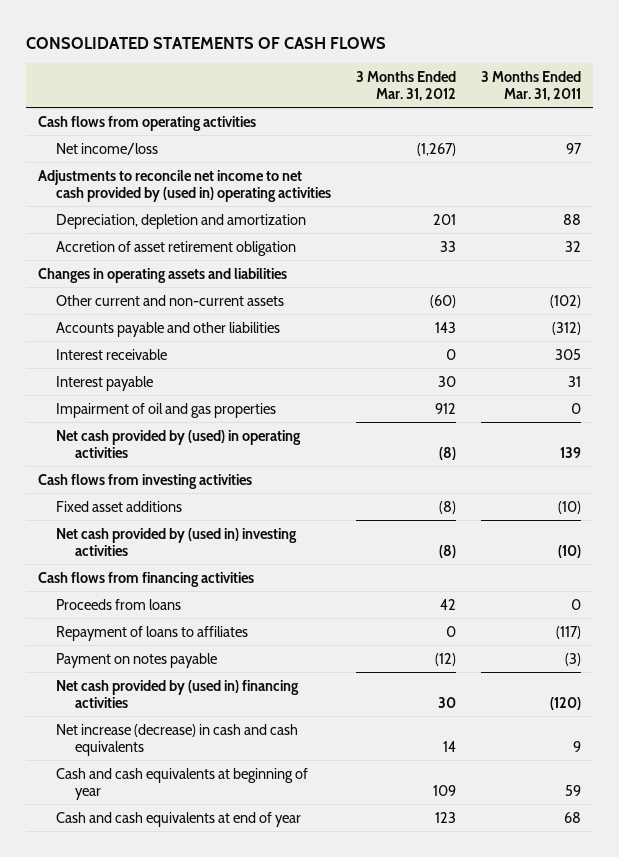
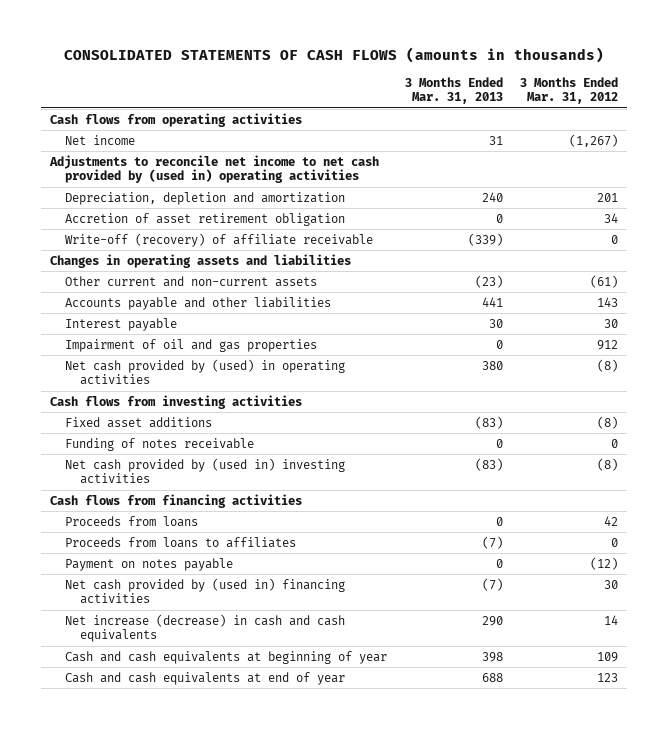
[25,36,386,49] CONSOLIDATED STATEMENTS OF CASH FLOWS -> [63,46,604,63] CONSOLIDATED STATEMENTS OF CASH FLOWS (amounts in thousands)
[480,70,581,101] 3 Months Ended Mar. 31, 2011 -> none
none -> [404,76,503,105] 3 Months Ended Mar. 31, 2013
[56,142,159,155] Net income/loss -> [65,134,136,145] Net income
[440,240,457,252] 33 -> [603,212,618,223] 34
none -> [65,232,374,247] Write-off (recovery) of affiliate receivable
[430,294,457,308] (60) -> [589,274,618,288] (61)
[56,348,168,360] Interest receivable -> none
none -> [65,437,255,451] Funding of notes receivable
[56,625,249,641] Repayment of loans to affiliates -> none
none -> [65,536,297,548] Proceeds from loans to affiliates

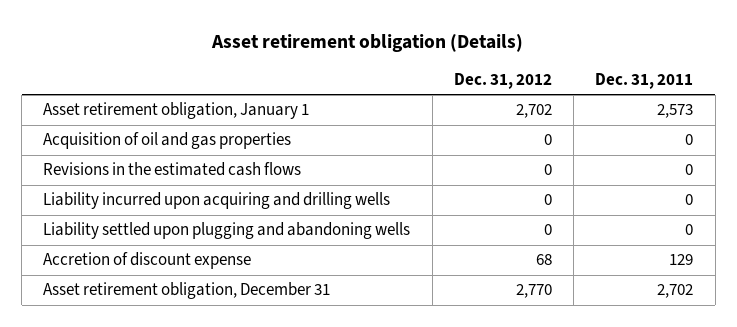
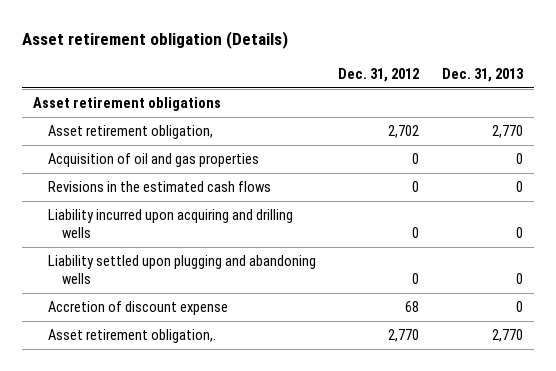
[595,72,694,89] Dec. 31, 2011 -> none
none -> [441,67,524,82] Dec. 31, 2013
none -> [33,97,222,112] Asset retirement obligations
[43,102,310,120] Asset retirement obligation, January 1 -> [47,125,213,140] Asset retirement obligation,
[43,282,331,300] Asset retirement obligation, December 31 -> [47,329,216,344] Asset retirement obligation,.

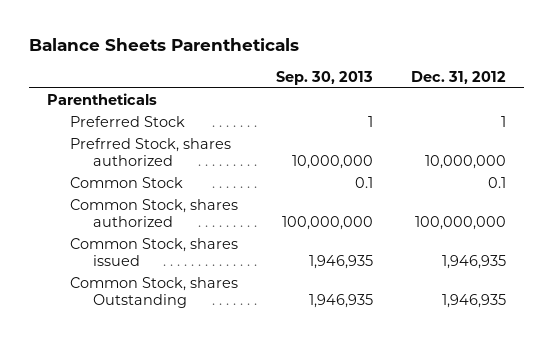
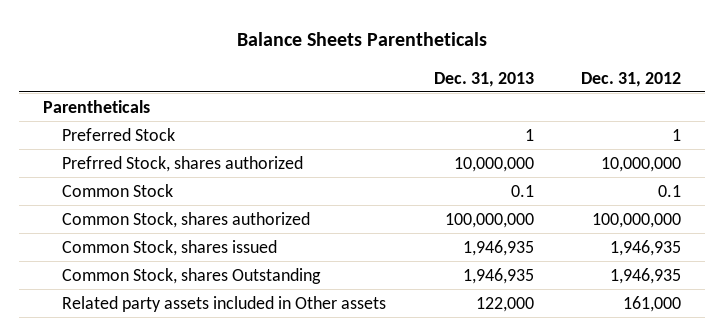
[275,70,373,85] Sep. 30, 2013 -> none
none -> [433,71,534,87] Dec. 31, 2013
none -> [62,295,387,312] Related party assets included in Other assets

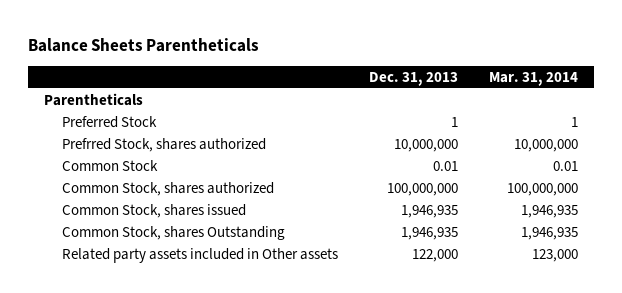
[580,71,681,87] Dec. 31, 2012 -> none
none -> [489,71,579,86] Mar. 31, 2014
[510,184,534,197] 0.1 -> [433,160,459,171] 0.01

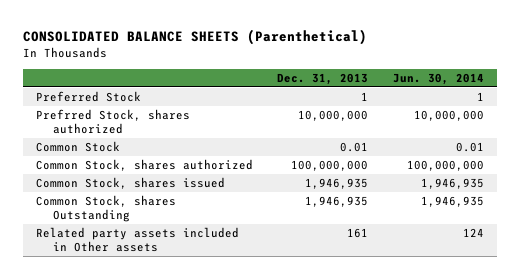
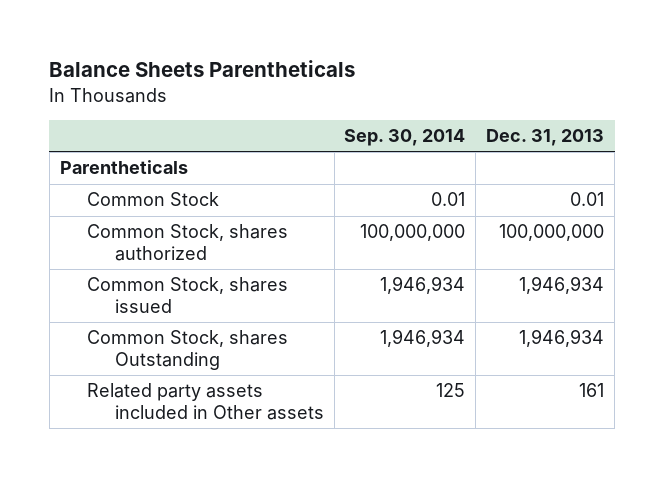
[23,29,368,46] CONSOLIDATED BALANCE SHEETS (Parenthetical) -> [49,60,356,78] Balance Sheets Parentheticals
[393,72,485,85] Jun. 30, 2014 -> none
none -> [344,128,466,146] Sep. 30, 2014
[35,91,141,103] Preferred Stock -> none
[35,109,190,134] Prefrred Stock, shares authorized -> none
none -> [59,160,188,175] Parentheticals
[305,178,369,190] 1,946,935 -> [519,276,605,295] 1,946,934
[305,196,369,208] 1,946,935 -> [519,329,605,348] 1,946,934

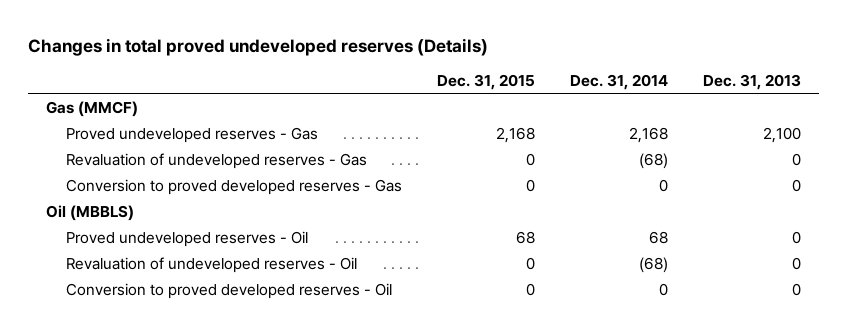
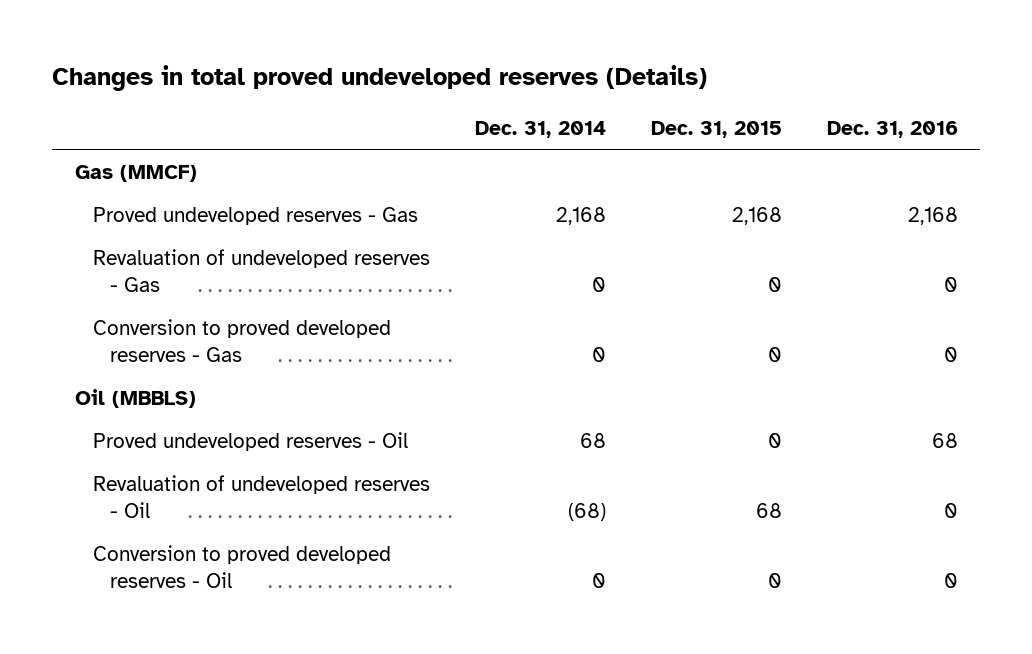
[703,73,802,90] Dec. 31, 2013 -> none
none -> [826,120,958,138] Dec. 31, 2016
[639,152,669,169] (68) -> [591,276,606,292] 0
[515,230,535,244] 68 -> [767,432,782,448] 0
[525,256,535,270] 0 -> [755,502,782,518] 68

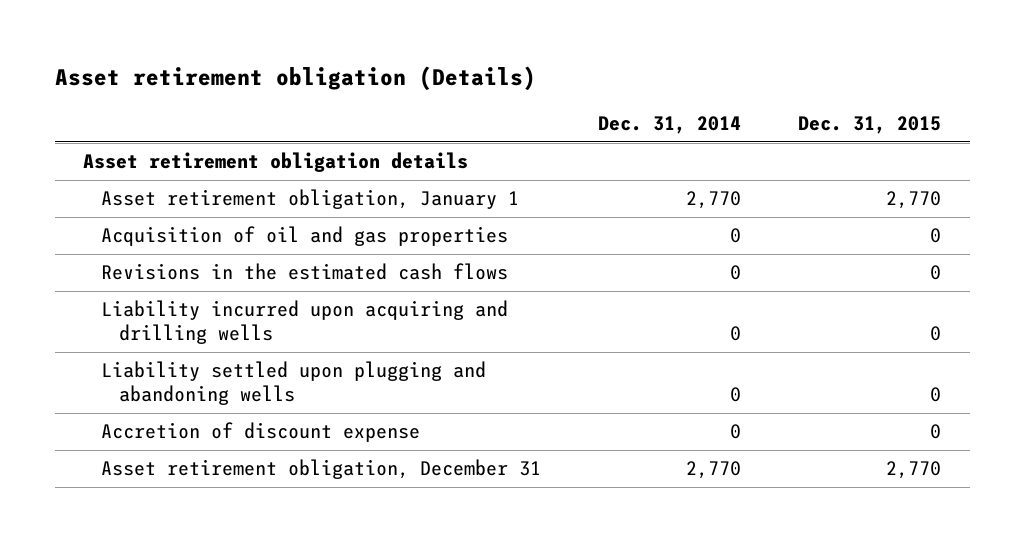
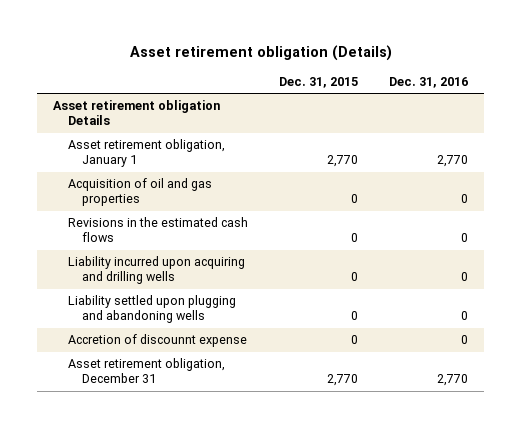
[598,116,742,135] Dec. 31, 2014 -> none
none -> [389,76,469,88] Dec. 31, 2016
[83,152,469,173] Asset retirement obligation details -> [52,100,220,126] Asset retirement obligation Details
[101,422,421,443] Accretion of discount expense -> [67,334,247,348] Accretion of discounnt expense

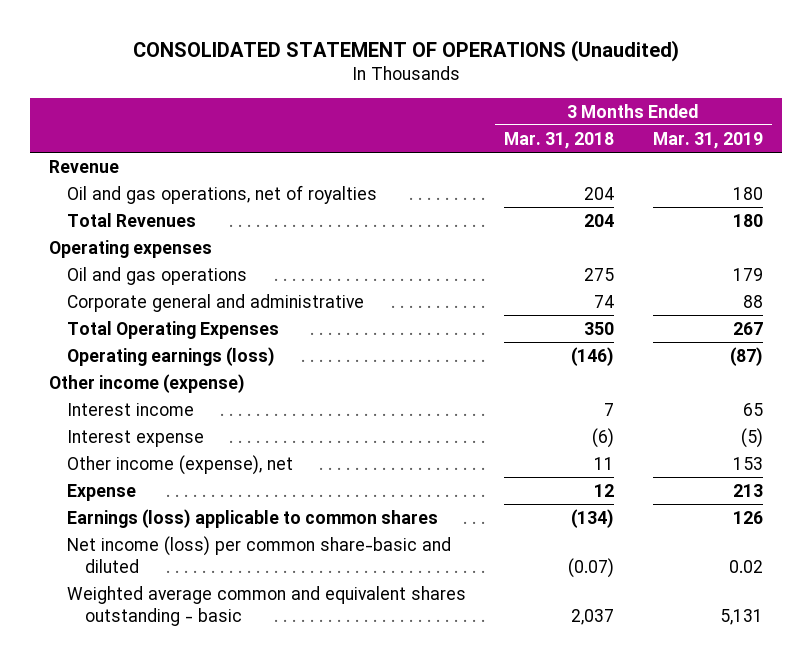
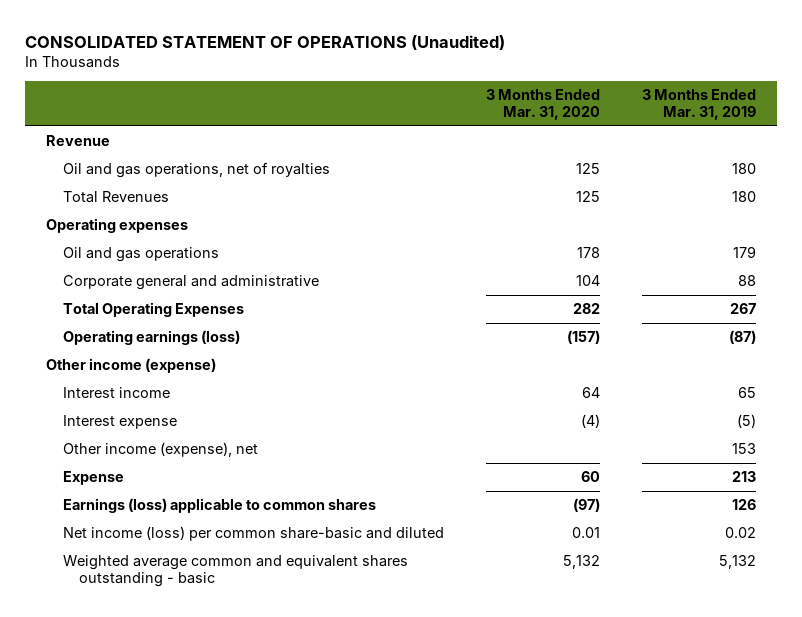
[504,131,615,149] Mar. 31, 2018 -> none
none -> [485,89,600,121] 3 Months Ended Mar. 31, 2020
[719,609,763,626] 5,131 -> [718,555,756,570] 5,132

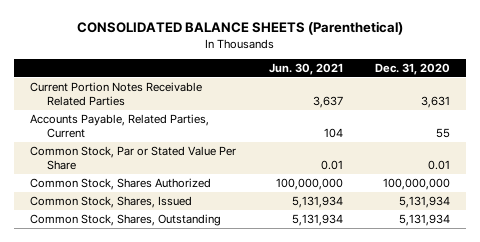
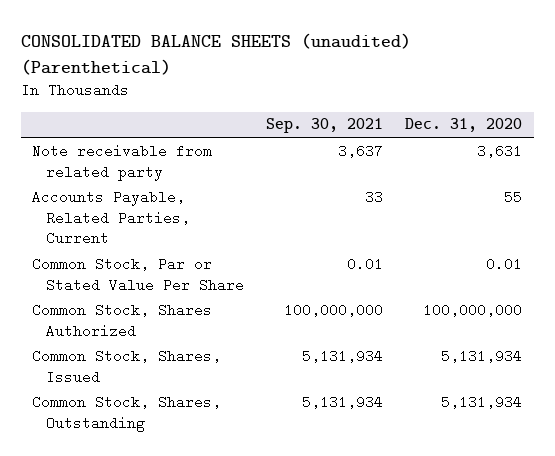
[77,20,404,35] CONSOLIDATED BALANCE SHEETS (Parenthetical) -> [21,32,412,75] CONSOLIDATED BALANCE SHEETS (unaudited) (Parenthetical)
[268,63,343,76] Jun. 30, 2021 -> none
none -> [266,118,384,134] Sep. 30, 2021
[30,81,203,106] Current Portion Notes Receivable Related Parties -> [32,143,213,181] Note receivable from related party

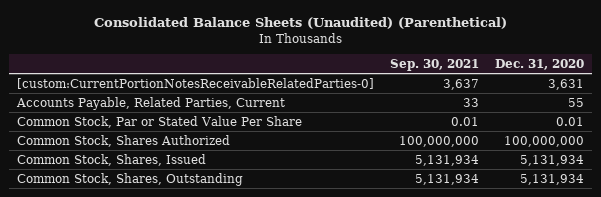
[21,32,412,75] CONSOLIDATED BALANCE SHEETS (unaudited) (Parenthetical) -> [93,17,507,30] Consolidated Balance Sheets (Unaudited) (Parenthetical)
[32,143,213,181] Note receivable from related party -> [17,77,375,89] [custom:CurrentPortionNotesReceivableRelatedParties-0]

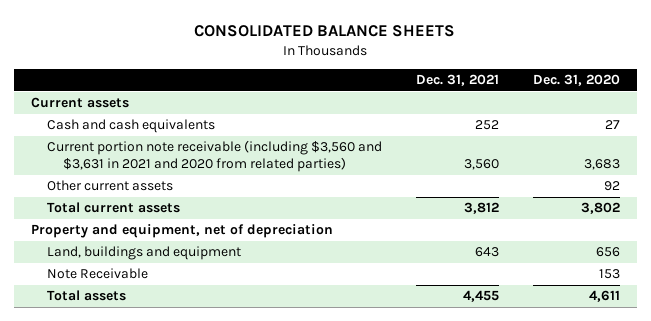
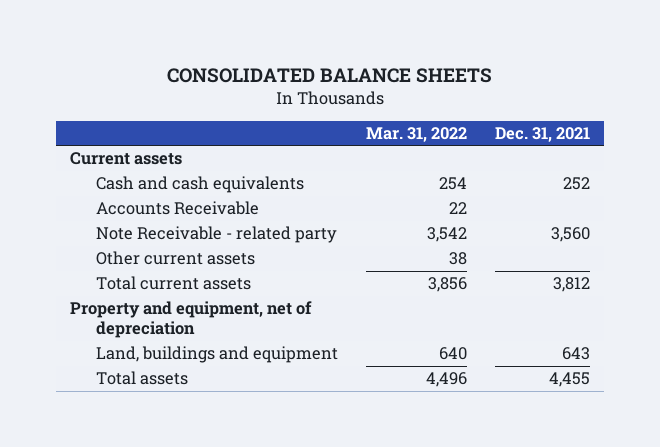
[533,74,621,87] Dec. 31, 2020 -> none
none -> [365,126,467,142] Mar. 31, 2022
none -> [95,201,259,216] Accounts Receivable
[46,140,382,173] Current portion note receivable (including $3,560 and $3,631 in 2021 and 2020 from related parties) -> [95,226,337,244] Note Receivable - related party
[46,268,148,280] Note Receivable -> none

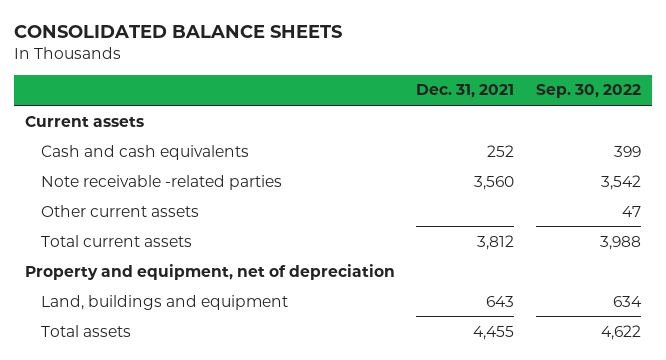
[365,126,467,142] Mar. 31, 2022 -> none
none -> [536,84,642,99] Sep. 30, 2022
[95,201,259,216] Accounts Receivable -> none
[95,226,337,244] Note Receivable - related party -> [40,174,282,190] Note receivable -related parties

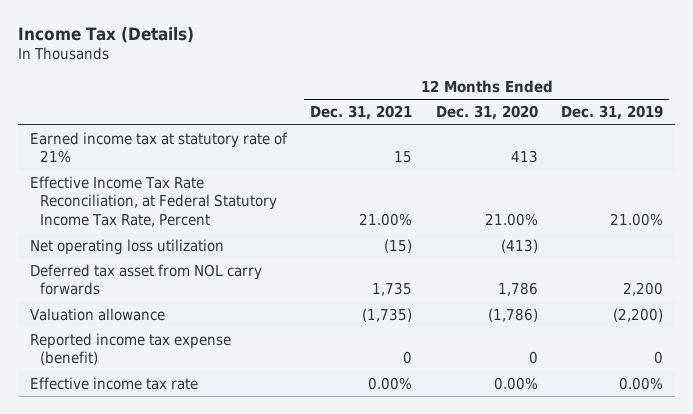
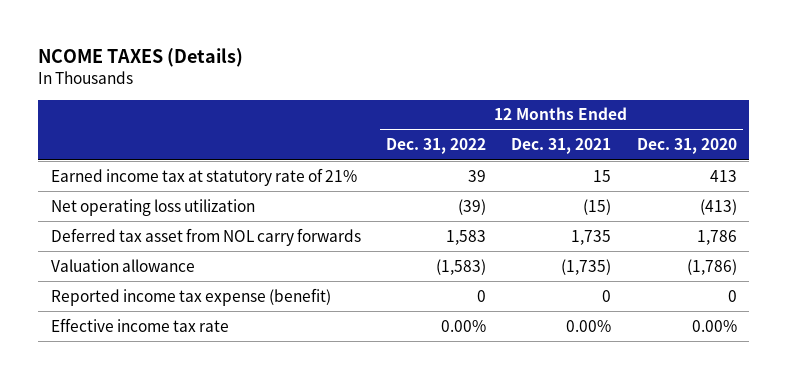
[18,27,195,44] Income Tax (Details) -> [38,47,244,67] NCOME TAXES (Details)
[561,105,664,121] Dec. 31, 2019 -> none
none -> [386,138,487,155] Dec. 31, 2022
[29,175,277,227] Effective Income Tax Rate Reconciliation, at Federal Statutory Income Tax Rate, Percent -> none

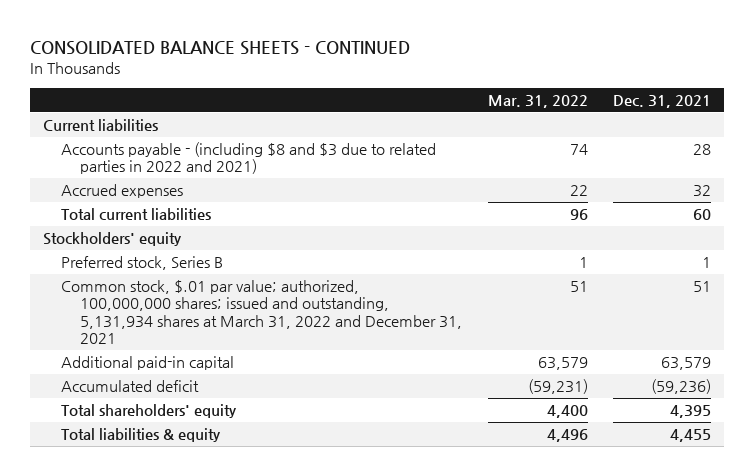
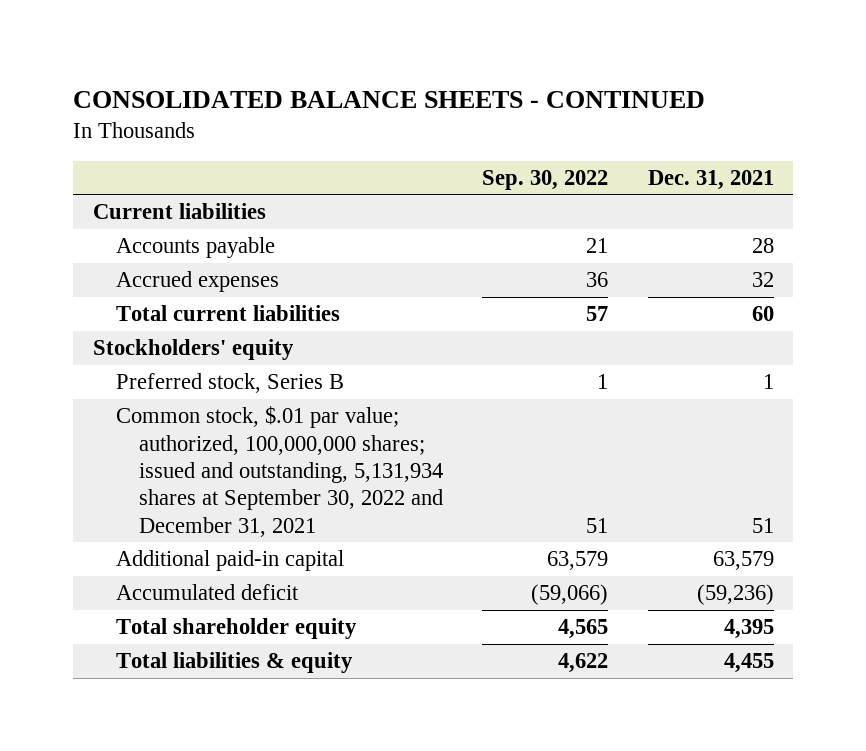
[487,95,588,109] Mar. 31, 2022 -> none
none -> [482,169,609,190] Sep. 30, 2022
[61,142,437,175] Accounts payable - (including $8 and $3 due to related parties in 2022 and 2021) -> [115,237,275,259] Accounts payable
[61,280,463,344] Common stock, $.01 par value; authorized, 100,000,000 shares; issued and outstanding, 5,131,934 shares at March 31, 2022 and December 31, 2021 -> [115,406,444,537] Common stock, $.01 par value; authorized, 100,000,000 shares; issued and outstanding, 5,131,934 shares at September 30, 2022 and December 31, 2021
[61,404,238,419] Total shareholders' equity -> [115,618,357,640] Total shareholder equity

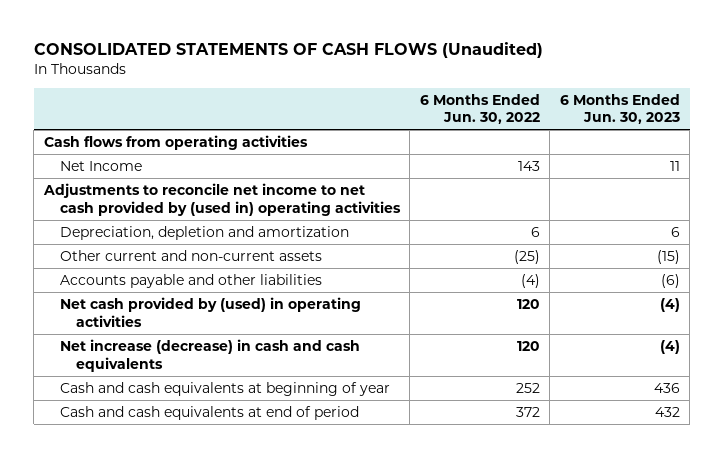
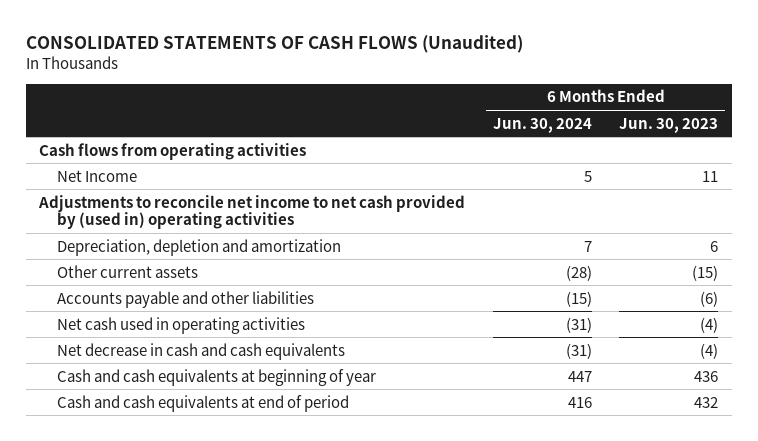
[419,93,540,125] 6 Months Ended Jun. 30, 2022 -> none
none -> [492,117,592,133] Jun. 30, 2024
[59,249,322,261] Other current and non-current assets -> [57,264,199,278] Other current assets
[59,296,361,327] Net cash provided by (used) in operating activities -> [57,316,306,334] Net cash used in operating activities
[59,338,360,372] Net increase (decrease) in cash and cash equivalents -> [57,342,346,360] Net decrease in cash and cash equivalents

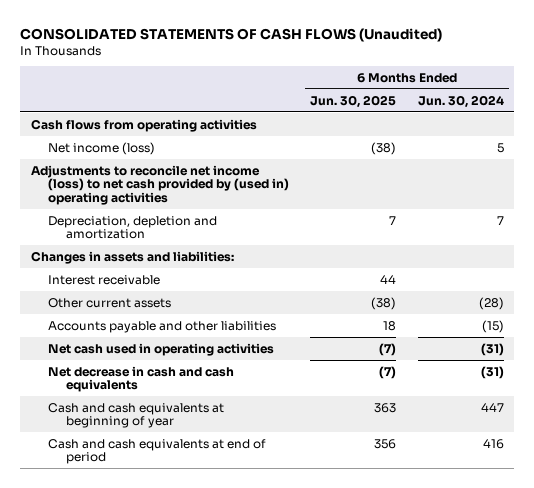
[619,117,719,133] Jun. 30, 2023 -> none
none -> [310,94,397,108] Jun. 30, 2025
[57,169,138,182] Net Income -> [48,141,156,155] Net income (loss)
[38,194,466,230] Adjustments to reconcile net income to net cash provided by (used in) operating activities -> [30,164,290,206] Adjustments to reconcile net income (loss) to net cash provided by (used in) operating activities
none -> [30,250,234,264] Changes in assets and liabilities:
none -> [48,274,161,285] Interest receivable

